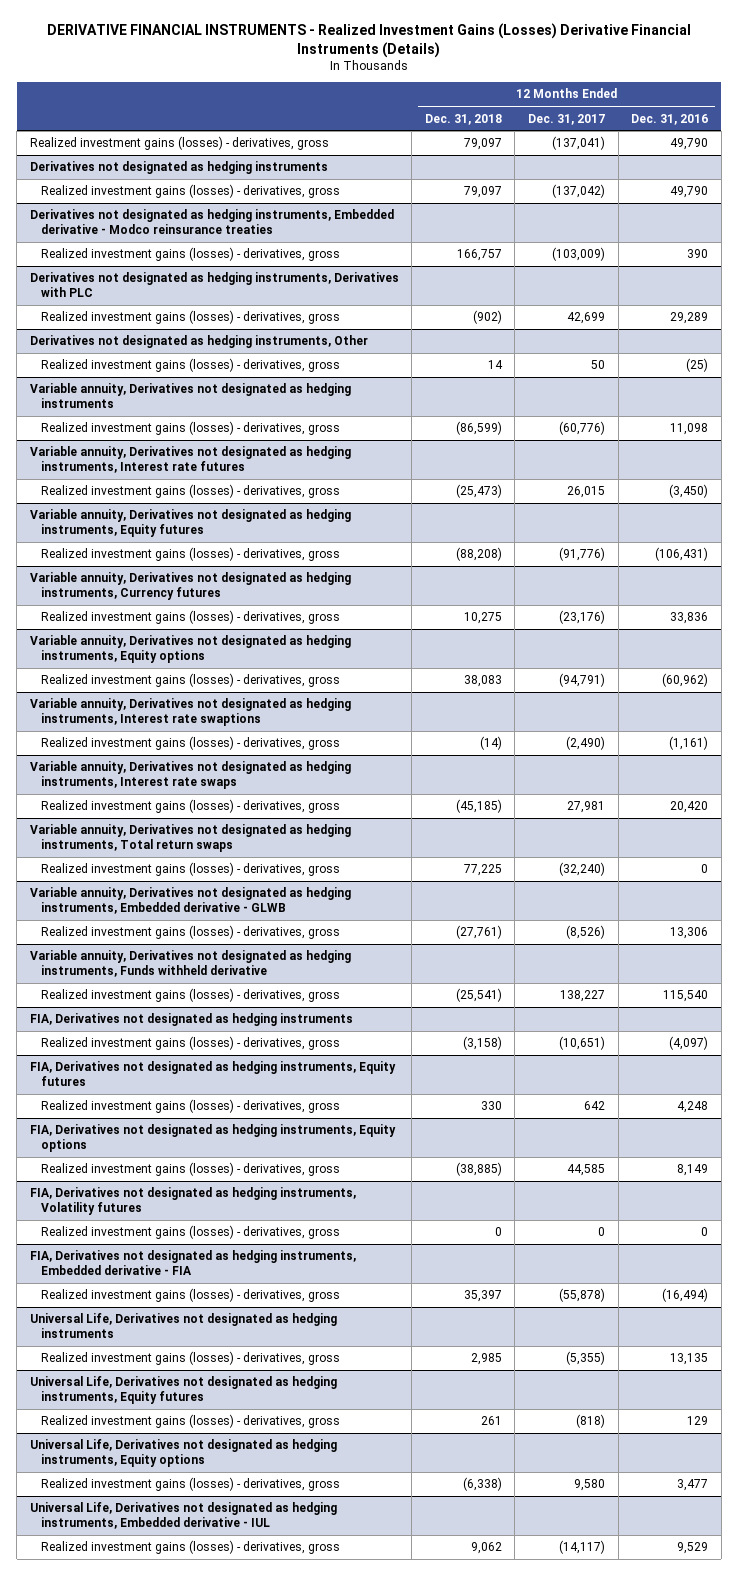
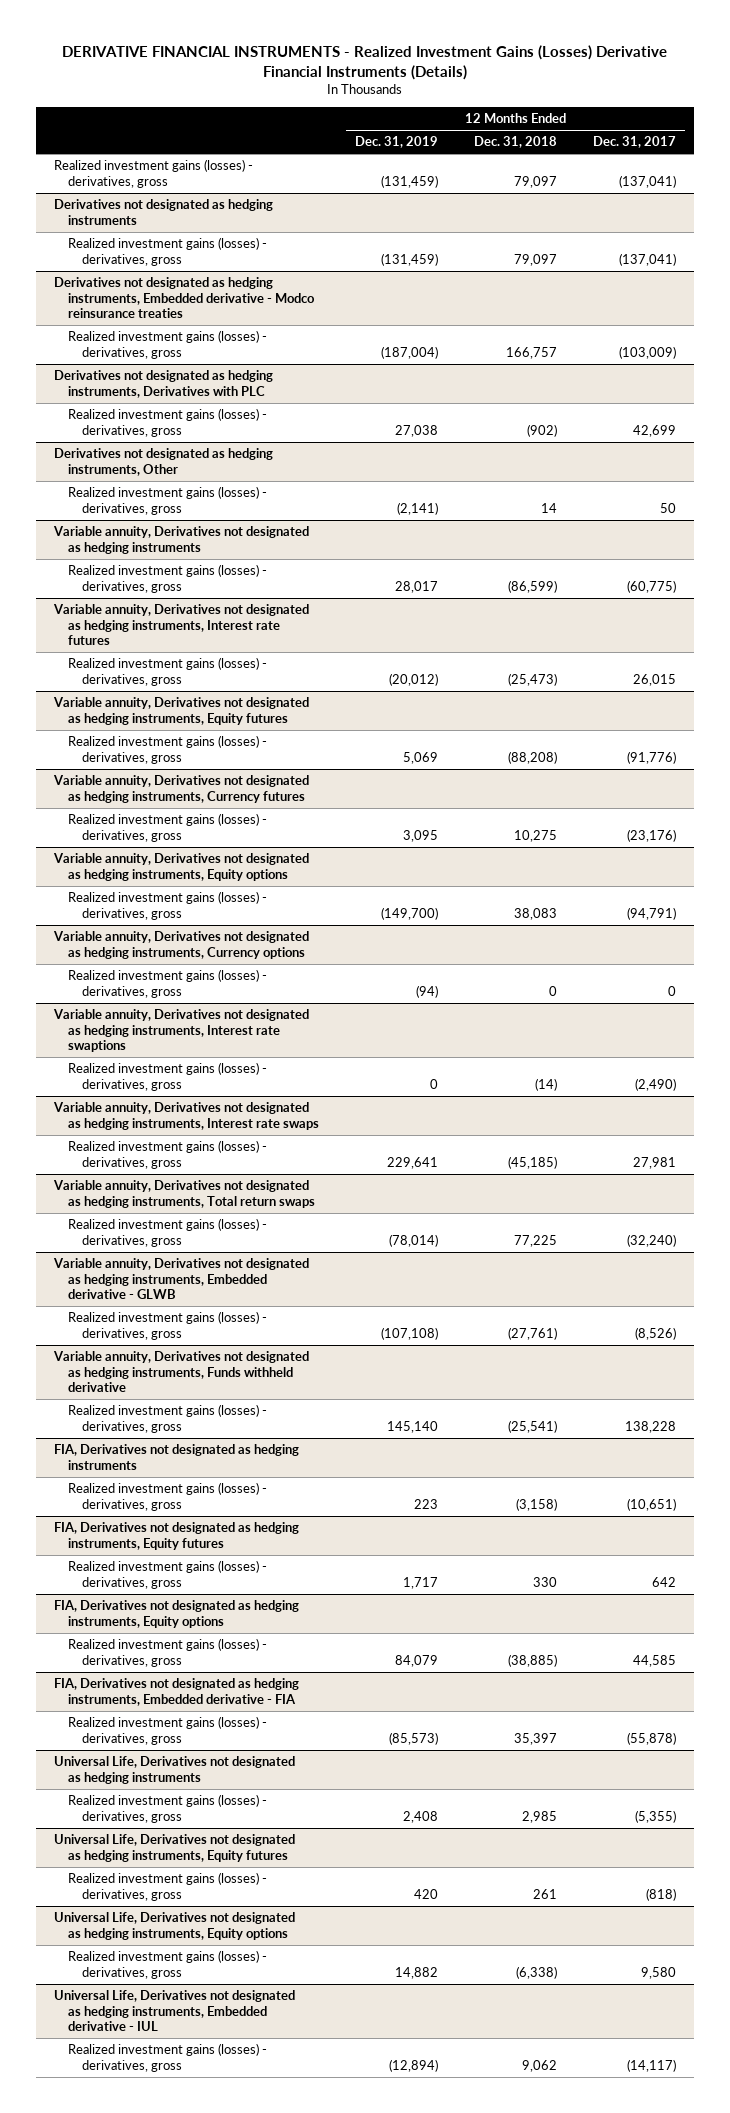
[631,113,709,125] Dec. 31, 2016 -> none
none -> [355,136,439,149] Dec. 31, 2019
[552,184,606,199] (137,042) -> [618,252,676,266] (137,041)
[559,421,606,436] (60,776) -> [626,579,676,593] (60,775)
none -> [53,931,310,959] Variable annuity, Derivatives not designated as hedging instruments, Currency options
none -> [68,969,268,998] Realized investment gains (losses) - derivatives, gross
[560,990,606,1003] 138,227 -> [624,1420,676,1433] 138,228
[29,1187,356,1216] FIA, Derivatives not designated as hedging instruments, Volatility futures -> none
[41,1225,341,1240] Realized investment gains (losses) - derivatives, gross -> none

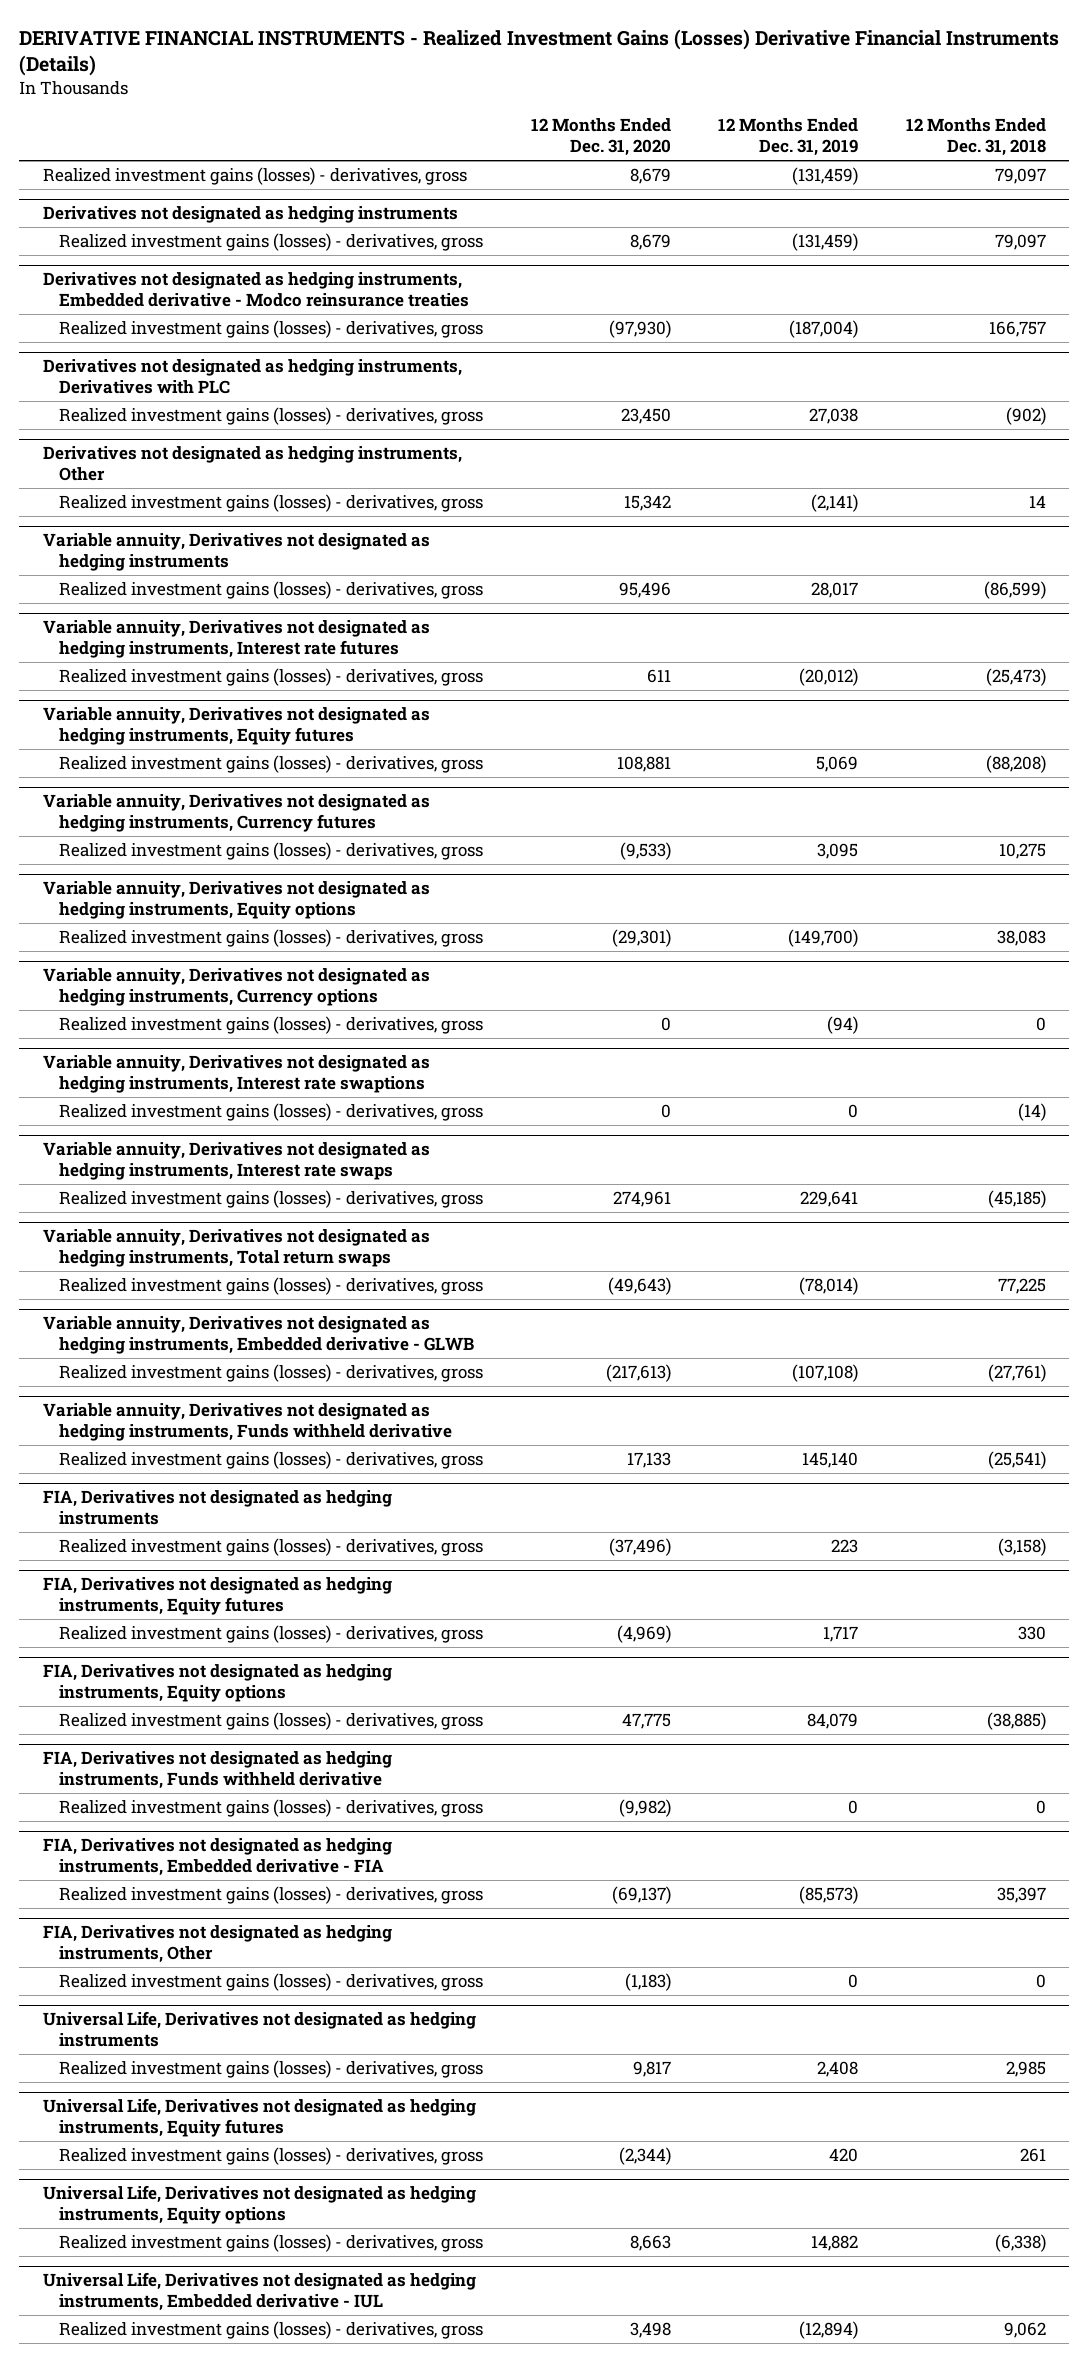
[592,136,676,149] Dec. 31, 2017 -> none
none -> [530,118,671,156] 12 Months Ended Dec. 31, 2020
none -> [42,1751,392,1789] FIA, Derivatives not designated as hedging instruments, Funds withheld derivative
none -> [59,1799,484,1818] Realized investment gains (losses) - derivatives, gross
none -> [42,1925,392,1963] FIA, Derivatives not designated as hedging instruments, Other
none -> [59,1973,484,1992] Realized investment gains (losses) - derivatives, gross

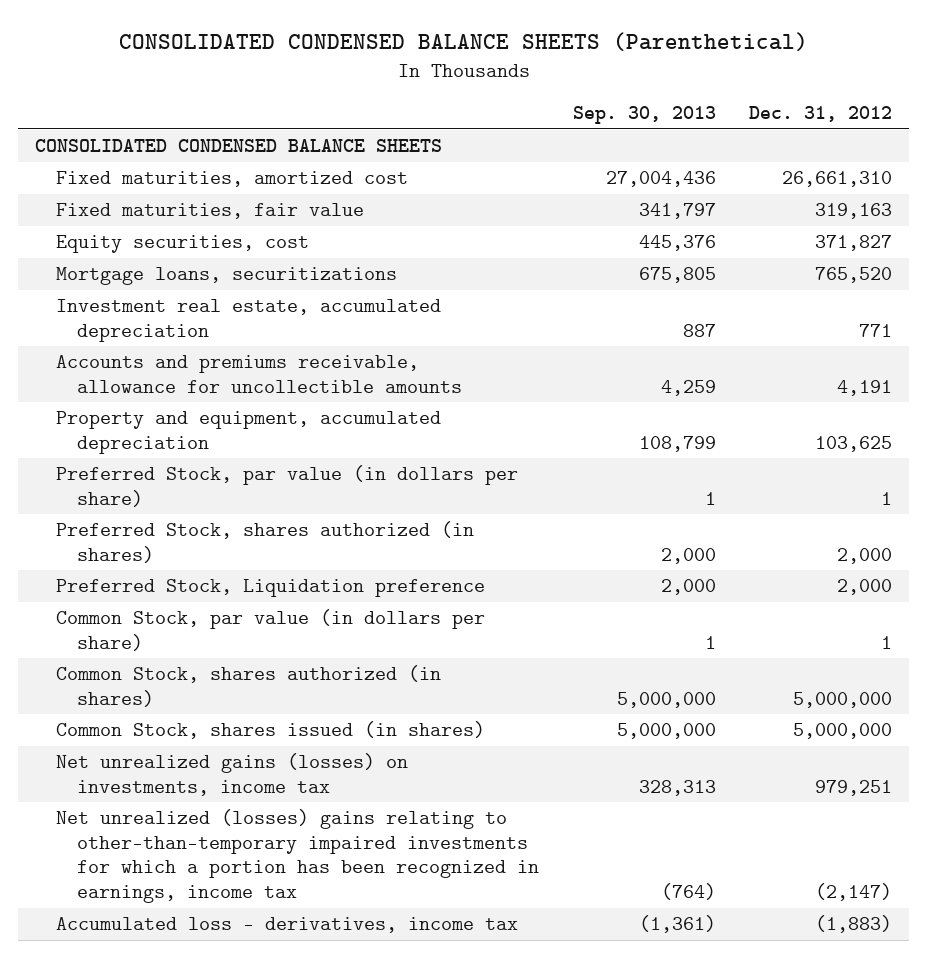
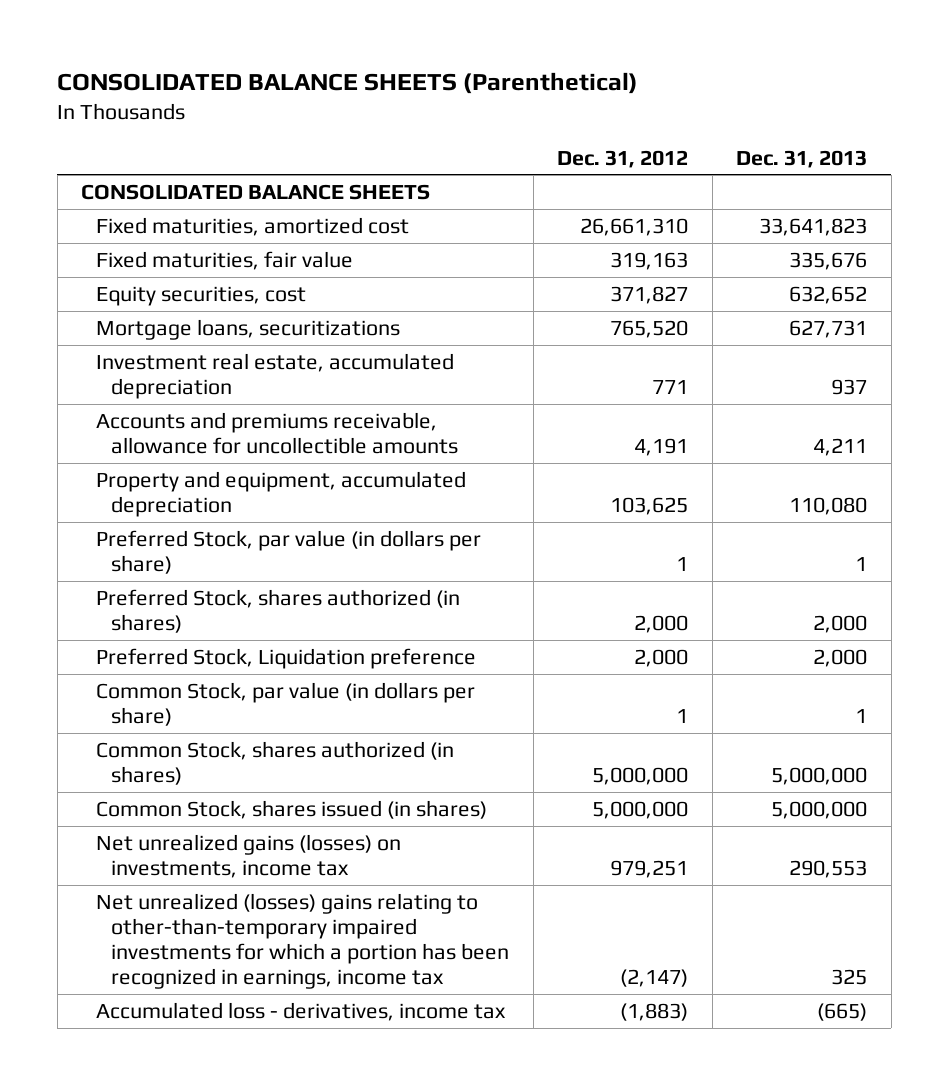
[118,32,808,52] CONSOLIDATED CONDENSED BALANCE SHEETS (Parenthetical) -> [57,72,639,95] CONSOLIDATED BALANCE SHEETS (Parenthetical)
[572,106,716,125] Sep. 30, 2013 -> none
none -> [736,149,868,168] Dec. 31, 2013
[34,138,442,152] CONSOLIDATED CONDENSED BALANCE SHEETS -> [80,183,430,200] CONSOLIDATED BALANCE SHEETS

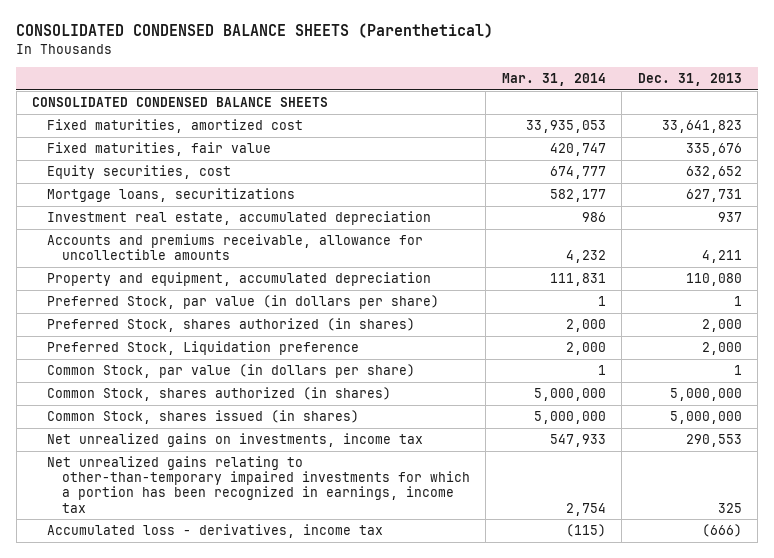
[57,72,639,95] CONSOLIDATED BALANCE SHEETS (Parenthetical) -> [16,23,494,39] CONSOLIDATED CONDENSED BALANCE SHEETS (Parenthetical)
[557,149,689,168] Dec. 31, 2012 -> none
none -> [501,73,606,87] Mar. 31, 2014
[80,183,430,200] CONSOLIDATED BALANCE SHEETS -> [32,97,329,108] CONSOLIDATED CONDENSED BALANCE SHEETS
[96,833,402,878] Net unrealized gains (losses) on investments, income tax -> [47,433,424,448] Net unrealized gains on investments, income tax
[96,892,510,990] Net unrealized (losses) gains relating to other-than-temporary impaired investments for which a portion has been recognized in earnings, income tax -> [47,456,470,513] Net unrealized gains relating to other-than-temporary impaired investments for which a portion has been recognized in earnings, income tax
[817,1002,868,1021] (665) -> [701,524,742,538] (666)

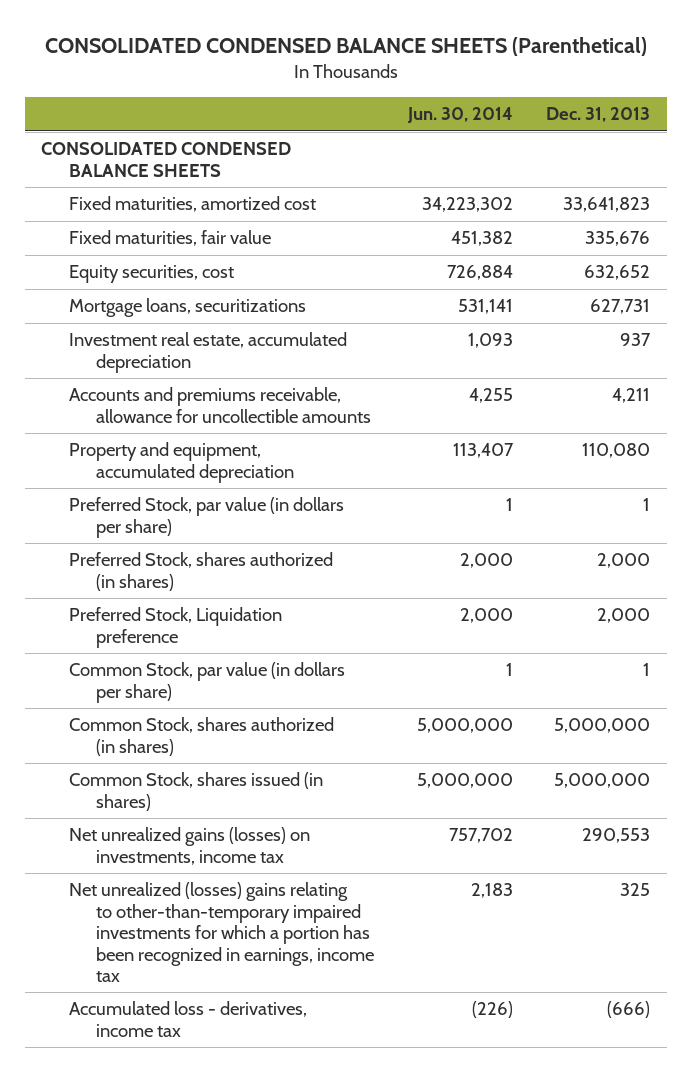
[501,73,606,87] Mar. 31, 2014 -> none
none -> [406,107,513,124] Jun. 30, 2014
[47,433,424,448] Net unrealized gains on investments, income tax -> [68,827,310,865] Net unrealized gains (losses) on investments, income tax
[47,456,470,513] Net unrealized gains relating to other-than-temporary impaired investments for which a portion has been recognized in earnings, income tax -> [68,882,375,982] Net unrealized (losses) gains relating to other-than-temporary impaired investments for which a portion has been recognized in earnings, income tax

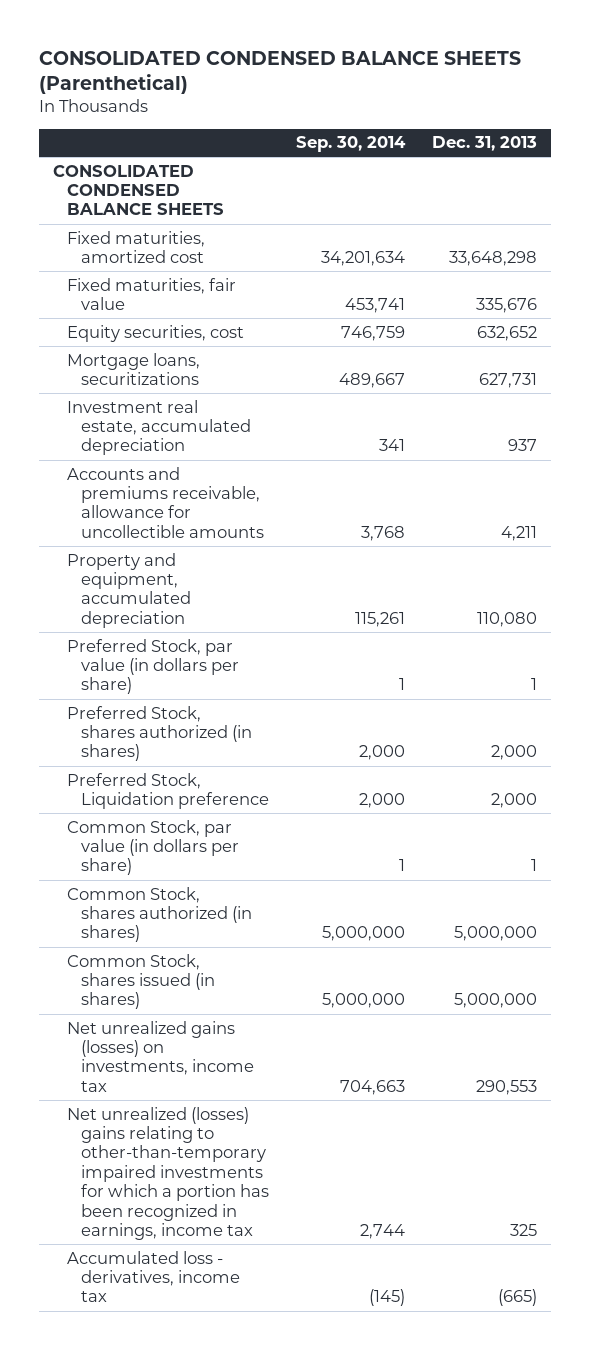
[406,107,513,124] Jun. 30, 2014 -> none
none -> [296,136,407,153] Sep. 30, 2014
[562,197,650,213] 33,641,823 -> [449,250,538,266] 33,648,298
[606,1001,650,1019] (666) -> [498,1289,538,1307] (665)

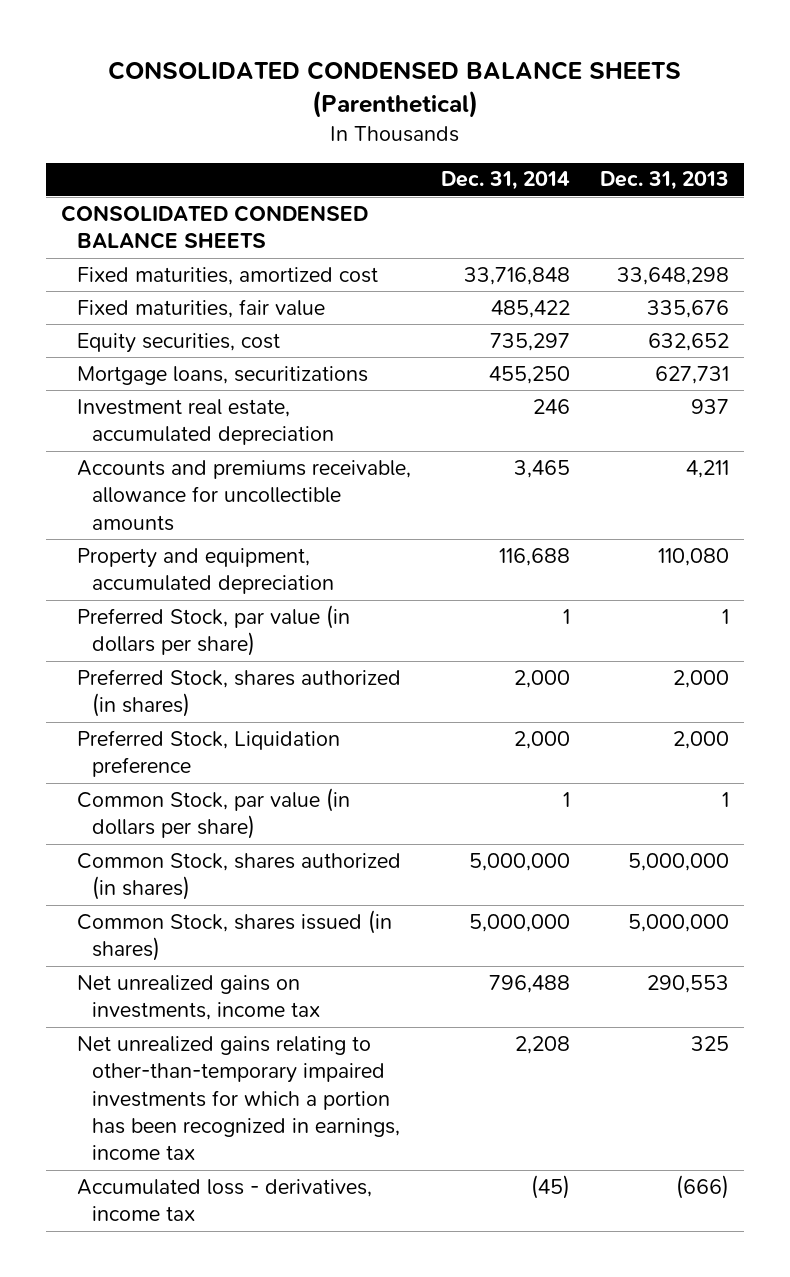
[296,136,407,153] Sep. 30, 2014 -> none
none -> [440,171,570,191] Dec. 31, 2014
[67,1020,255,1092] Net unrealized gains (losses) on investments, income tax -> [76,974,321,1021] Net unrealized gains on investments, income tax
[67,1106,270,1240] Net unrealized (losses) gains relating to other-than-temporary impaired investments for which a portion has been recognized in earnings, income tax -> [76,1035,401,1161] Net unrealized gains relating to other-than-temporary impaired investments for which a portion has been recognized in earnings, income tax
[498,1289,538,1307] (665) -> [675,1174,729,1199] (666)

